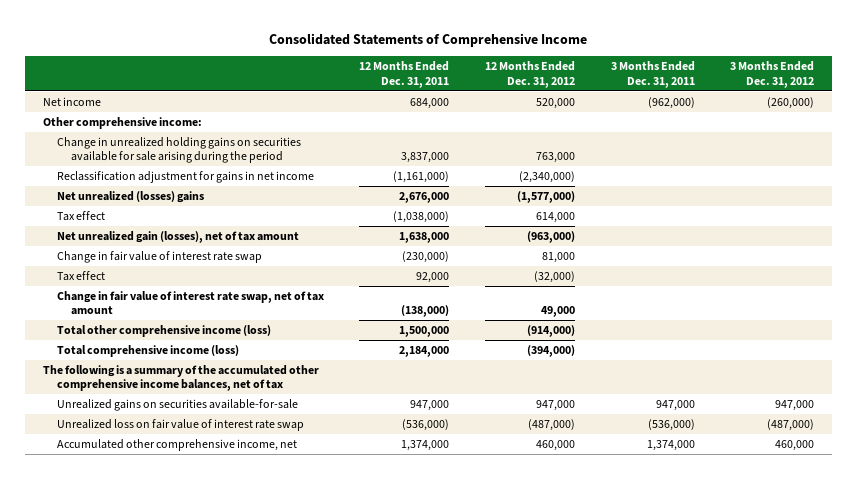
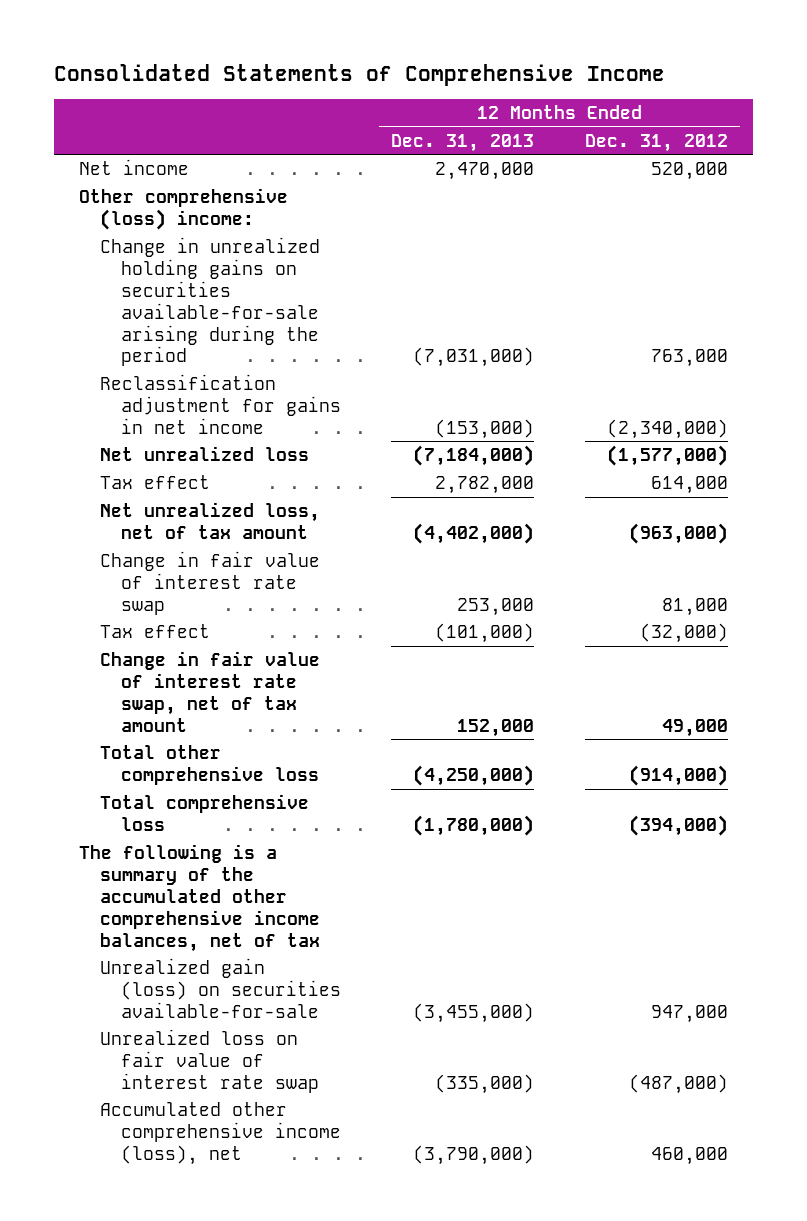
[359,61,450,88] 12 Months Ended Dec. 31, 2011 -> none
[610,61,695,88] 3 Months Ended Dec. 31, 2011 -> none
[730,61,815,88] 3 Months Ended Dec. 31, 2012 -> none
none -> [391,133,535,152] Dec. 31, 2013
[42,117,202,130] Other comprehensive income: -> [78,188,288,230] Other comprehensive (loss) income:
[56,137,301,164] Change in unrealized holding gains on securities available for sale arising during the period -> [99,237,320,367] Change in unrealized holding gains on securities available-for-sale arising during the period
[56,191,204,204] Net unrealized (losses) gains -> [99,446,309,462] Net unrealized loss
[56,231,299,244] Net unrealized gain (losses), net of tax amount -> [99,502,320,539] Net unrealized loss, net of tax amount
[56,325,271,338] Total other comprehensive income (loss) -> [99,745,319,785] Total other comprehensive loss
[56,345,239,358] Total comprehensive income (loss) -> [99,794,309,831] Total comprehensive loss
[56,399,298,412] Unrealized gains on securities available-for-sale -> [99,958,341,1018] Unrealized gain (loss) on securities available-for-sale
[56,439,297,452] Accumulated other comprehensive income, net -> [99,1102,341,1165] Accumulated other comprehensive income (loss), net

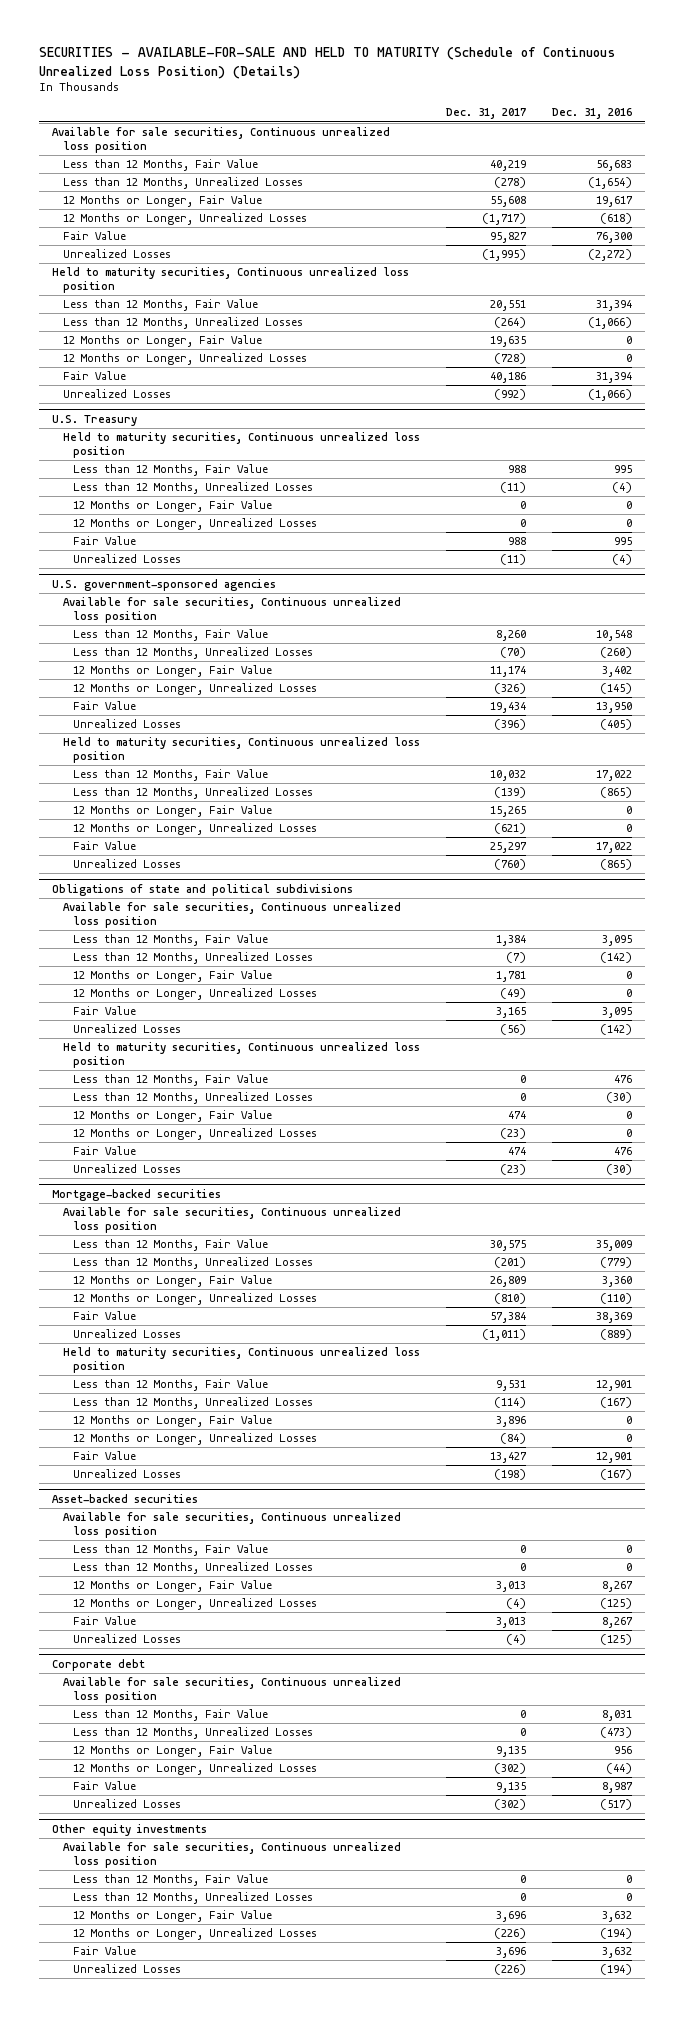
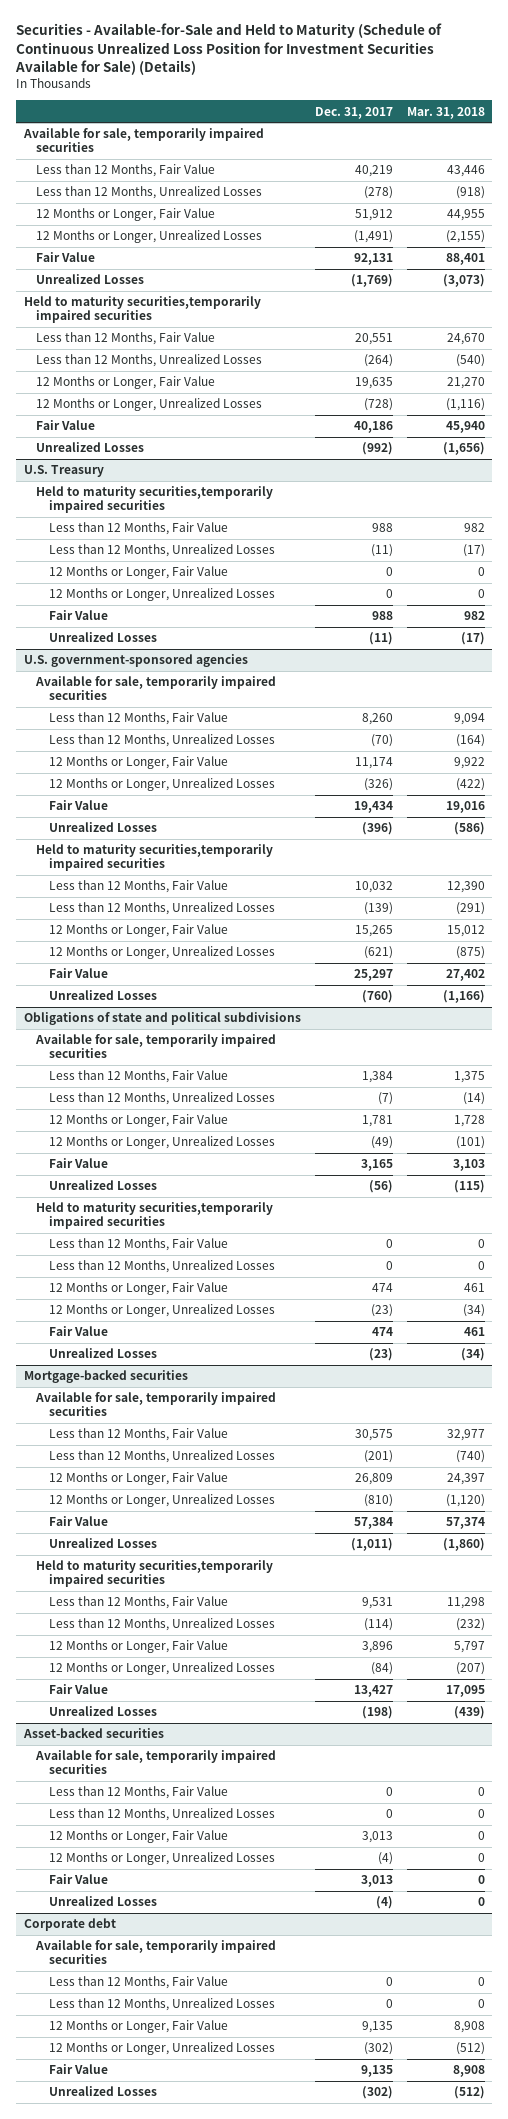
[39,47,616,79] SECURITIES - AVAILABLE-FOR-SALE AND HELD TO MATURITY (Schedule of Continuous Unrealized Loss Position) (Details) -> [15,23,443,76] Securities - Available-for-Sale and Held to Maturity (Schedule of Continuous Unrealized Loss Position for Investment Securities Available for Sale) (Details)
[551,108,632,120] Dec. 31, 2016 -> none
none -> [406,106,485,119] Mar. 31, 2018
[52,127,391,153] Available for sale securities, Continuous unrealized loss position -> [22,128,264,153] Available for sale, temporarily impaired securities
[489,196,526,208] 55,608 -> [354,209,393,222] 51,912
[481,213,526,226] (1,717) -> [353,230,393,244] (1,491)
[489,232,527,244] 95,827 -> [353,253,393,266] 92,131
[481,249,526,262] (1,995) -> [350,274,393,288] (1,769)
[52,267,410,293] Held to maturity securities, Continuous unrealized loss position -> [23,296,261,324] Held to maturity securities,temporarily impaired securities
[62,432,420,458] Held to maturity securities, Continuous unrealized loss position -> [36,486,274,514] Held to maturity securities,temporarily impaired securities
[62,597,401,623] Available for sale securities, Continuous unrealized loss position -> [35,676,277,701] Available for sale, temporarily impaired securities
[62,737,420,763] Held to maturity securities, Continuous unrealized loss position -> [36,844,274,872] Held to maturity securities,temporarily impaired securities
[62,902,401,928] Available for sale securities, Continuous unrealized loss position -> [35,1034,277,1059] Available for sale, temporarily impaired securities
[62,1042,420,1068] Held to maturity securities, Continuous unrealized loss position -> [36,1202,274,1230] Held to maturity securities,temporarily impaired securities
[62,1207,401,1233] Available for sale securities, Continuous unrealized loss position -> [35,1392,277,1417] Available for sale, temporarily impaired securities
[62,1347,420,1373] Held to maturity securities, Continuous unrealized loss position -> [36,1560,274,1588] Held to maturity securities,temporarily impaired securities
[62,1512,401,1538] Available for sale securities, Continuous unrealized loss position -> [35,1750,277,1775] Available for sale, temporarily impaired securities
[62,1677,401,1703] Available for sale securities, Continuous unrealized loss position -> [35,1940,277,1965] Available for sale, temporarily impaired securities
[52,1824,208,1837] Other equity investments -> none
[62,1842,401,1868] Available for sale securities, Continuous unrealized loss position -> none
[73,1874,269,1887] Less than 12 Months, Fair Value -> none
[73,1892,314,1905] Less than 12 Months, Unrealized Losses -> none
[73,1910,273,1923] 12 Months or Longer, Fair Value -> none
[73,1928,318,1941] 12 Months or Longer, Unrealized Losses -> none
[73,1946,137,1956] Fair Value -> none
[73,1964,182,1974] Unrealized Losses -> none

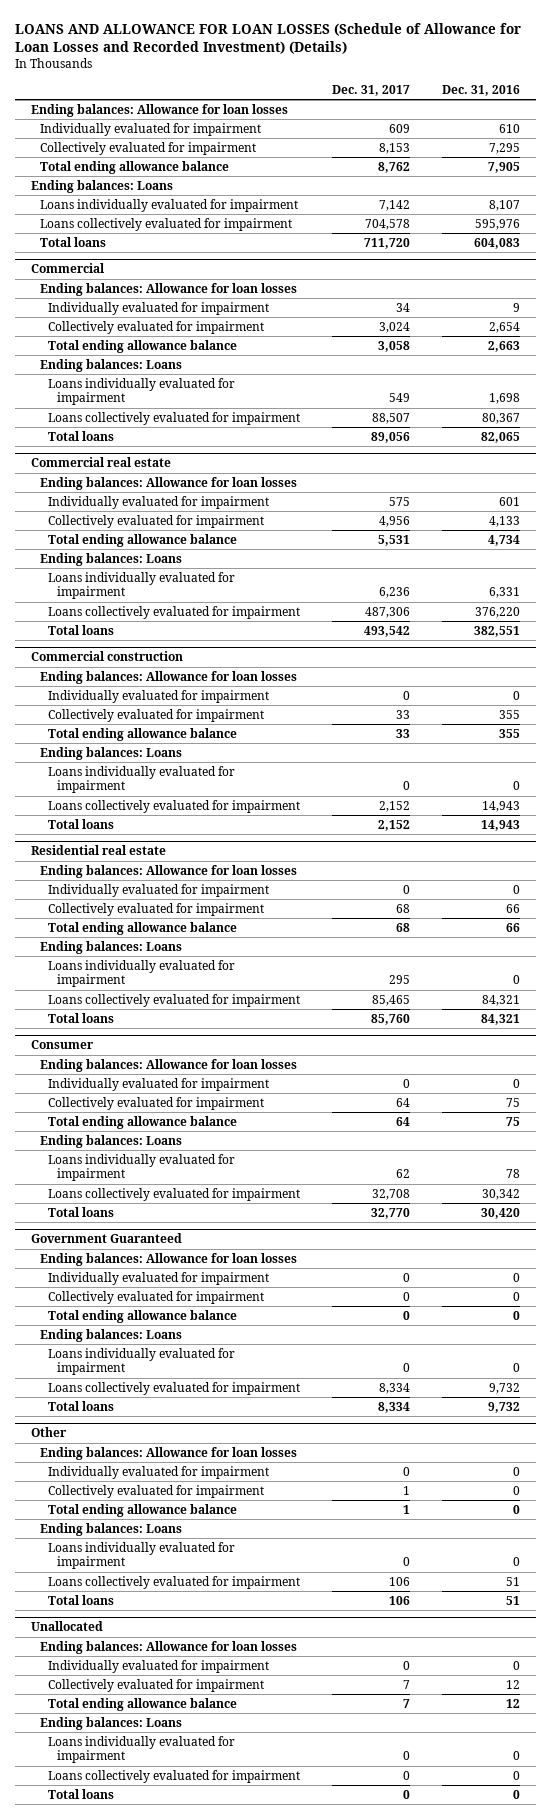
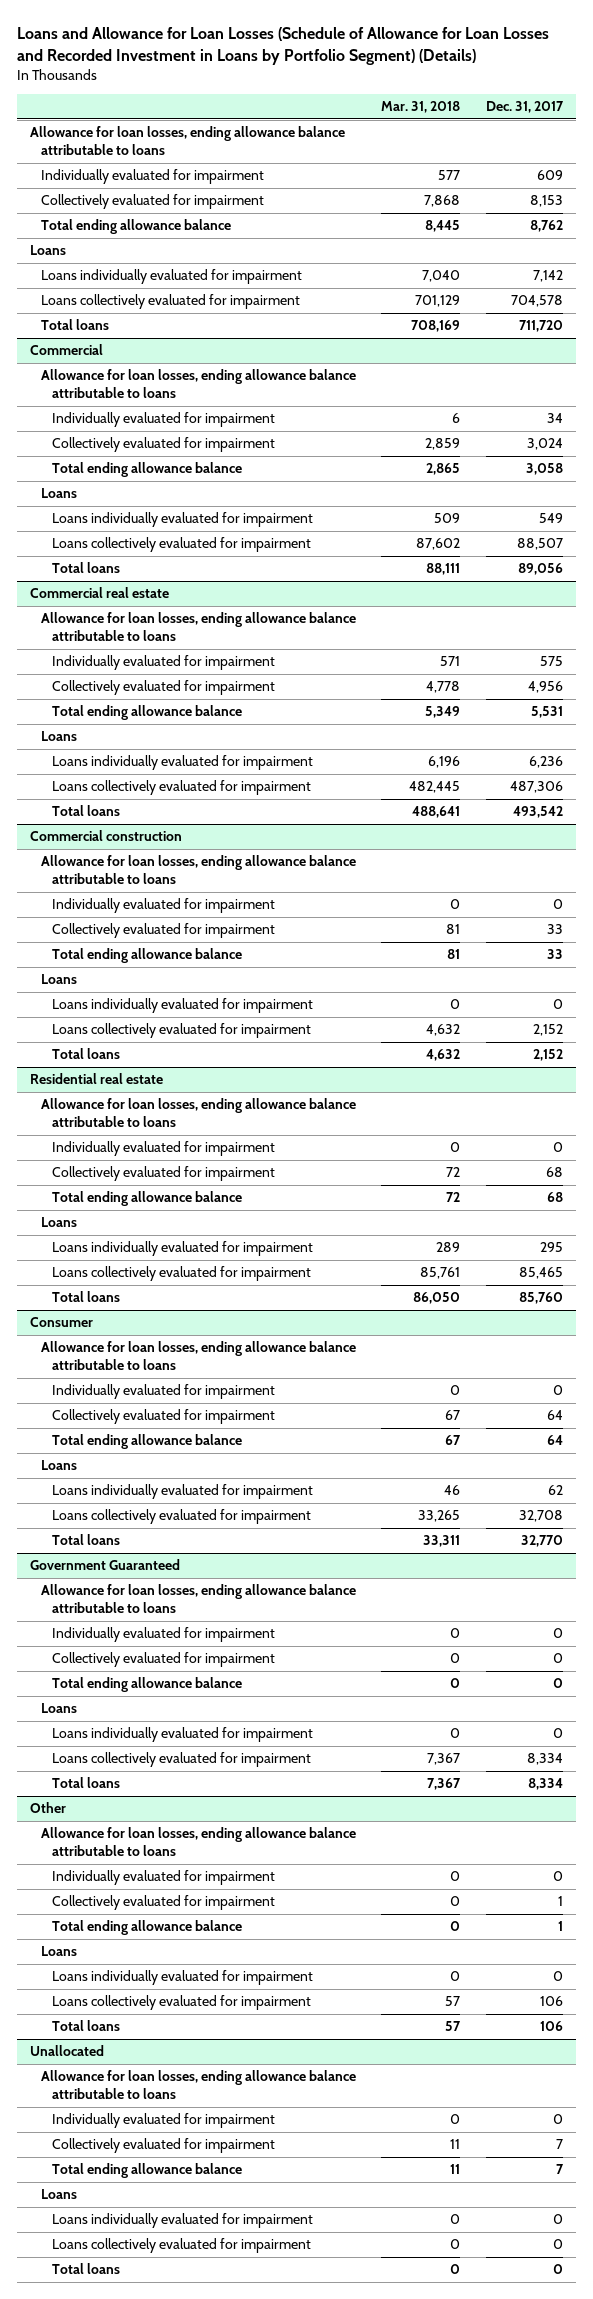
[15,22,522,54] LOANS AND ALLOWANCE FOR LOAN LOSSES (Schedule of Allowance for Loan Losses and Recorded Investment) (Details) -> [17,27,550,65] Loans and Allowance for Loan Losses (Schedule of Allowance for Loan Losses and Recorded Investment in Loans by Portfolio Segment) (Details)
[441,84,520,96] Dec. 31, 2016 -> none
none -> [381,101,461,114] Mar. 31, 2018
[31,103,289,117] Ending balances: Allowance for loan losses -> [30,126,346,156] Allowance for loan losses, ending allowance balance attributable to loans
[31,179,174,193] Ending balances: Loans -> [30,245,67,256] Loans
[39,282,297,296] Ending balances: Allowance for loan losses -> [40,369,356,399] Allowance for loan losses, ending allowance balance attributable to loans
[39,358,182,372] Ending balances: Loans -> [40,488,77,499] Loans
[39,476,297,490] Ending balances: Allowance for loan losses -> [40,612,356,642] Allowance for loan losses, ending allowance balance attributable to loans
[39,552,182,566] Ending balances: Loans -> [40,731,77,742] Loans
[39,670,297,684] Ending balances: Allowance for loan losses -> [40,855,356,885] Allowance for loan losses, ending allowance balance attributable to loans
[39,746,182,760] Ending balances: Loans -> [40,974,77,985] Loans
[39,864,297,878] Ending balances: Allowance for loan losses -> [40,1098,356,1128] Allowance for loan losses, ending allowance balance attributable to loans
[39,940,182,954] Ending balances: Loans -> [40,1217,77,1228] Loans
[39,1058,297,1072] Ending balances: Allowance for loan losses -> [40,1341,356,1371] Allowance for loan losses, ending allowance balance attributable to loans
[39,1134,182,1148] Ending balances: Loans -> [40,1460,77,1471] Loans
[39,1252,297,1266] Ending balances: Allowance for loan losses -> [40,1584,356,1614] Allowance for loan losses, ending allowance balance attributable to loans
[39,1328,182,1342] Ending balances: Loans -> [40,1703,77,1714] Loans
[39,1446,297,1460] Ending balances: Allowance for loan losses -> [40,1827,356,1857] Allowance for loan losses, ending allowance balance attributable to loans
[39,1522,182,1536] Ending balances: Loans -> [40,1946,77,1957] Loans
[39,1640,297,1654] Ending balances: Allowance for loan losses -> [40,2070,356,2100] Allowance for loan losses, ending allowance balance attributable to loans
[39,1716,182,1730] Ending balances: Loans -> [40,2189,77,2200] Loans

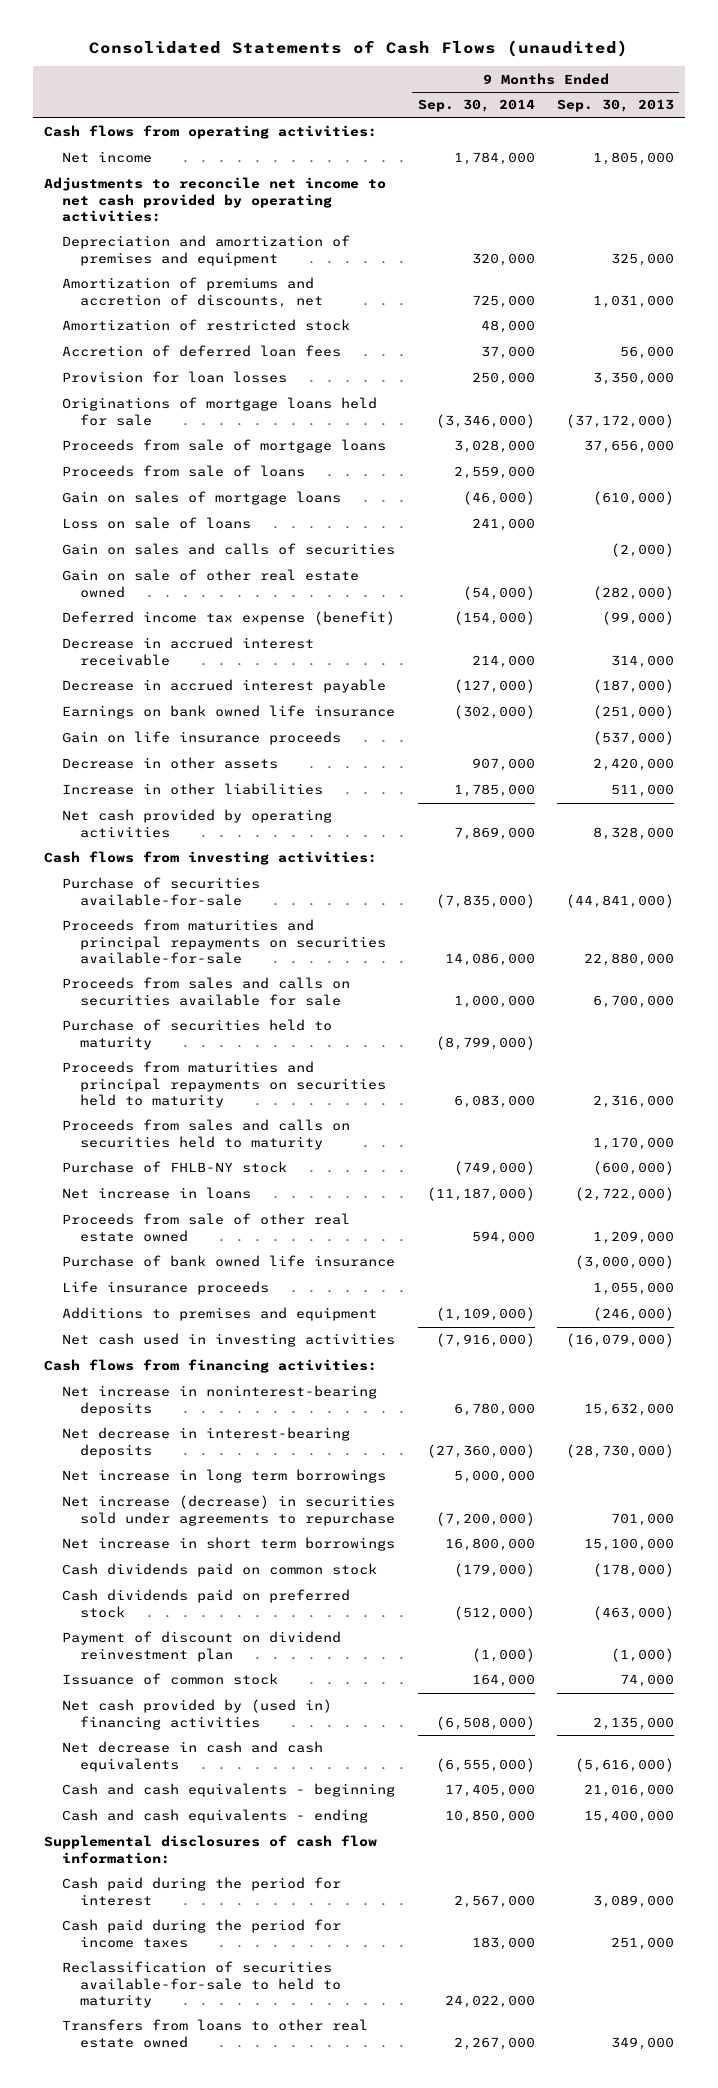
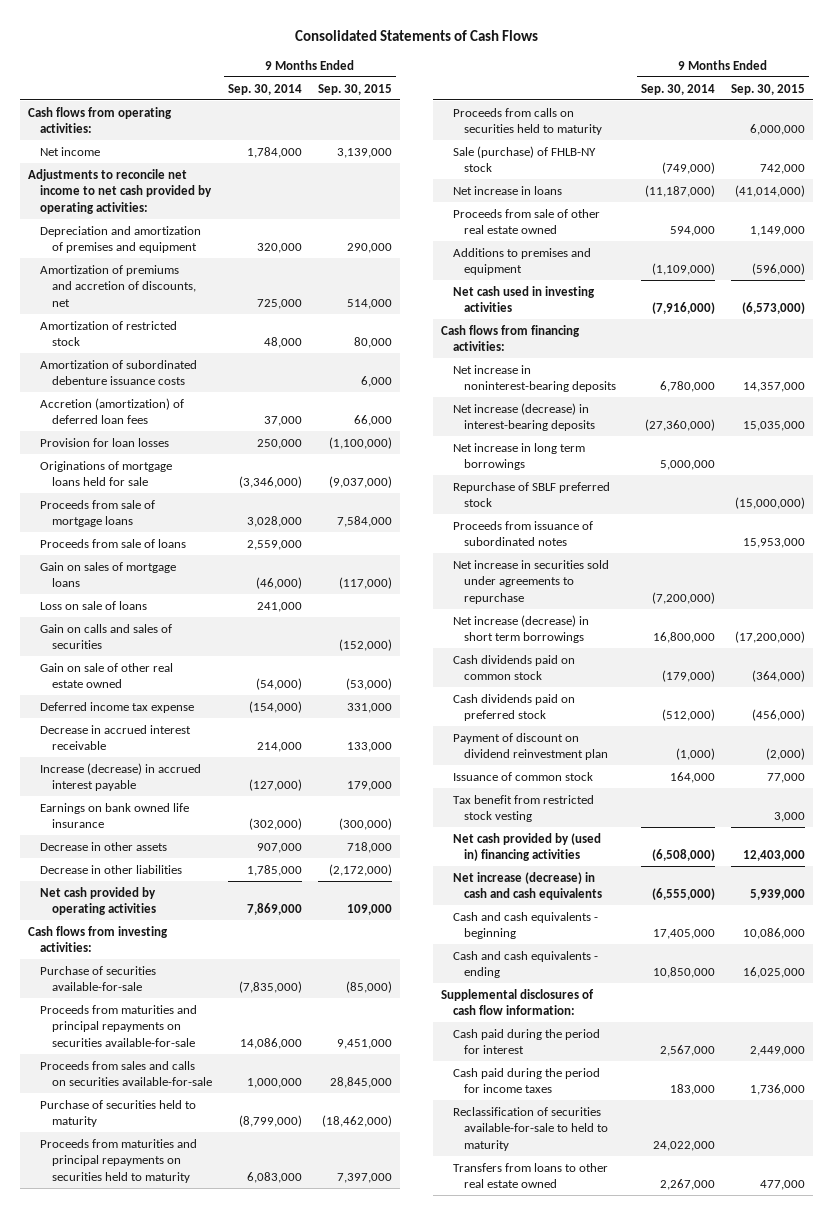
[89,40,629,58] Consolidated Statements of Cash Flows (unaudited) -> [294,29,538,41] Consolidated Statements of Cash Flows
[556,99,674,113] Sep. 30, 2013 -> none
none -> [318,83,393,95] Sep. 30, 2015
none -> [40,359,198,386] Amortization of subordinated debenture issuance costs
[62,345,342,358] Accretion of deferred loan fees -> [40,397,185,425] Accretion (amortization) of deferred loan fees
[62,543,396,556] Gain on sales and calls of securities -> [40,623,173,650] Gain on calls and sales of securities
[62,611,396,626] Deferred income tax expense (benefit) -> [40,701,195,713] Deferred income tax expense
[62,679,387,694] Decrease in accrued interest payable -> [40,762,202,792] Increase (decrease) in accrued interest payable
[62,731,342,746] Gain on life insurance proceeds -> none
[62,783,324,796] Increase in other liabilities -> [40,864,183,874] Decrease in other liabilities
[62,977,351,1006] Proceeds from sales and calls on securities available for sale -> [40,1060,213,1087] Proceeds from sales and calls on securities available-for-sale
[62,1119,351,1150] Proceeds from sales and calls on securities held to maturity -> [452,107,603,136] Proceeds from calls on securities held to maturity
[62,1161,288,1174] Purchase of FHLB-NY stock -> [452,145,596,173] Sale (purchase) of FHLB-NY stock
[62,1255,396,1268] Purchase of bank owned life insurance -> none
[62,1281,270,1296] Life insurance proceeds -> none
[62,1427,351,1458] Net decrease in interest-bearing deposits -> [452,402,596,432] Net increase (decrease) in interest-bearing deposits
none -> [452,481,610,508] Repurchase of SBLF preferred stock
none -> [452,520,593,547] Proceeds from issuance of subordinated notes
[62,1495,396,1526] Net increase (decrease) in securities sold under agreements to repurchase -> [452,559,609,604] Net increase in securities sold under agreements to repurchase
[62,1537,396,1552] Net increase in short term borrowings -> [452,614,589,644] Net increase (decrease) in short term borrowings
none -> [452,794,594,823] Tax benefit from restricted stock vesting
[62,1741,324,1772] Net decrease in cash and cash equivalents -> [452,871,603,901] Net increase (decrease) in cash and cash equivalents

